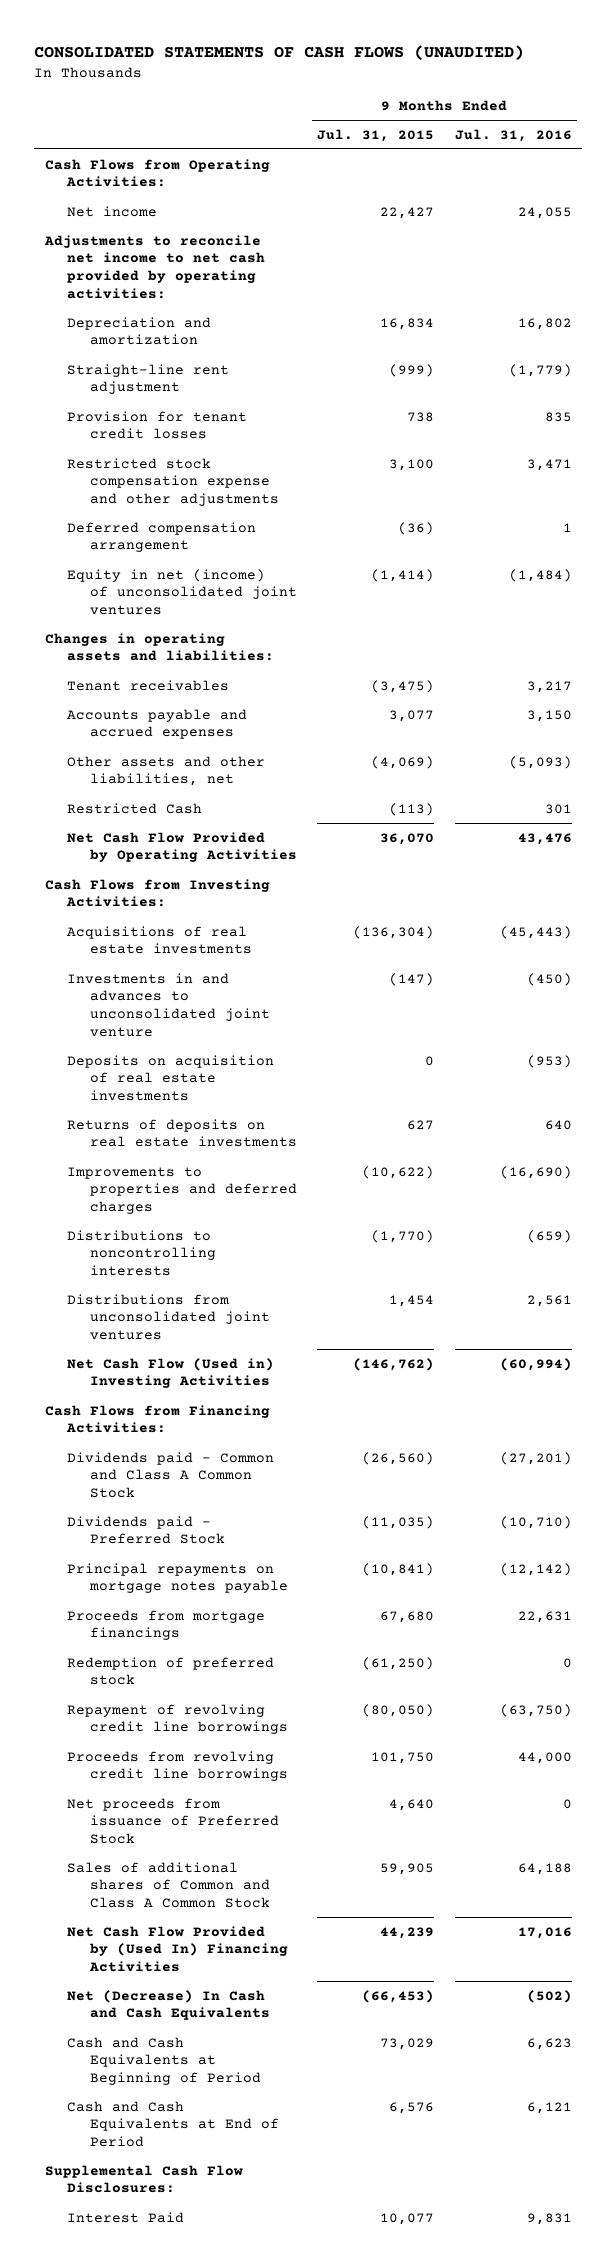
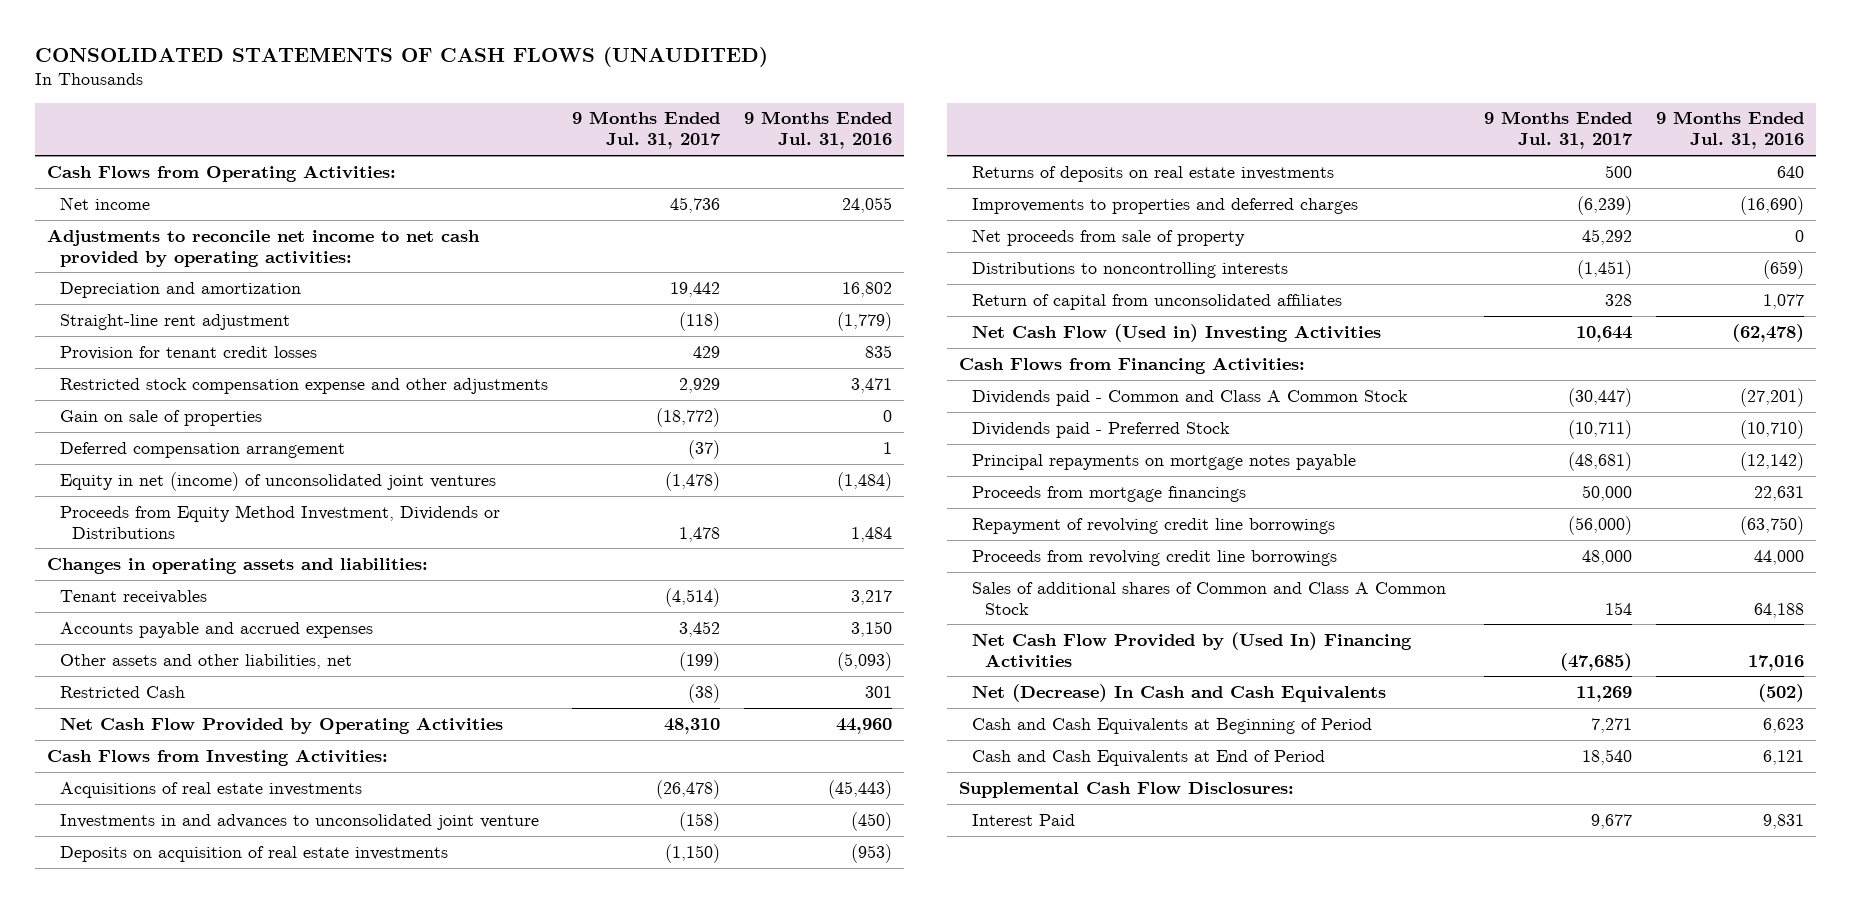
[317,128,435,142] Jul. 31, 2015 -> none
none -> [571,111,721,150] 9 Months Ended Jul. 31, 2017
none -> [59,409,262,426] Gain on sale of properties
none -> [59,504,500,539] Proceeds from Equity Method Investment, Dividends or Distributions
[517,832,572,845] 43,476 -> [835,717,892,734] 44,960
none -> [971,228,1245,246] Net proceeds from sale of property
[67,1293,270,1341] Distributions from unconsolidated joint ventures -> none
none -> [971,293,1342,310] Return of capital from unconsolidated affiliates
[499,1357,572,1371] (60,994) -> [1731,323,1804,342] (62,478)
[67,1656,275,1686] Redemption of preferred stock -> none
[67,1797,279,1845] Net proceeds from issuance of Preferred Stock -> none

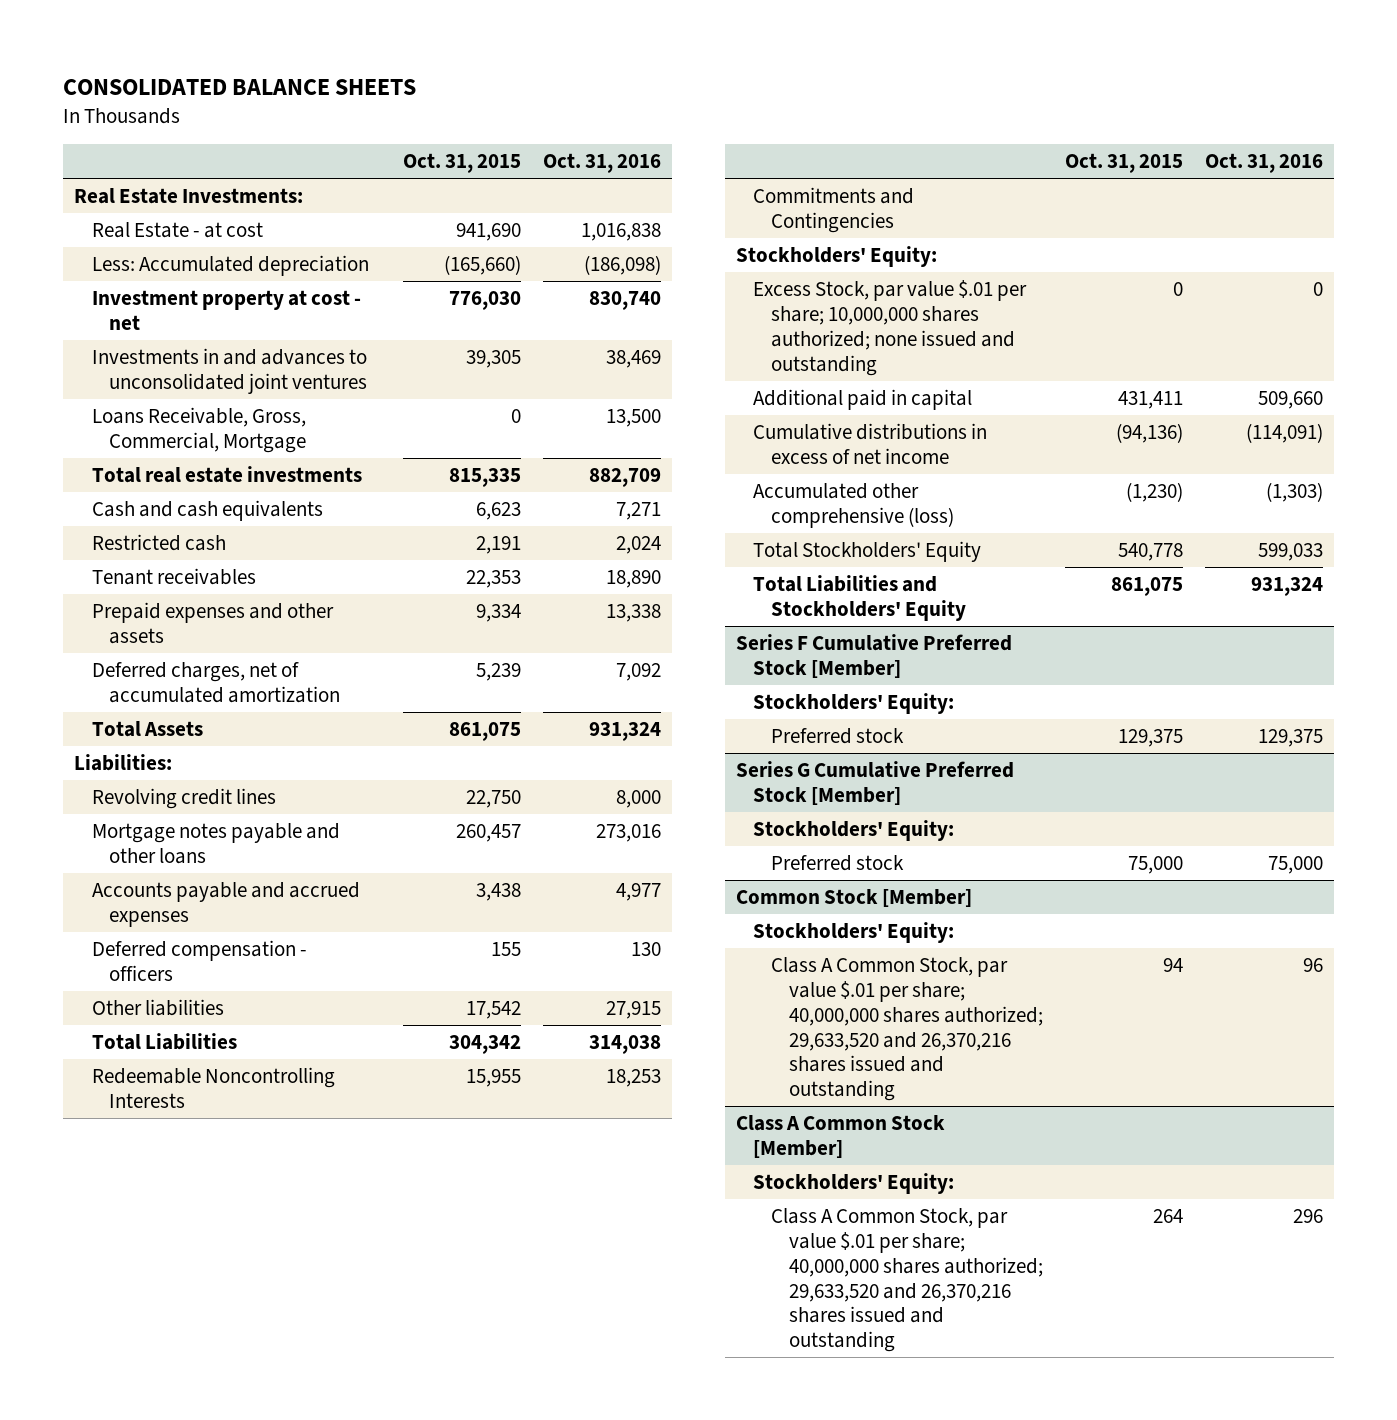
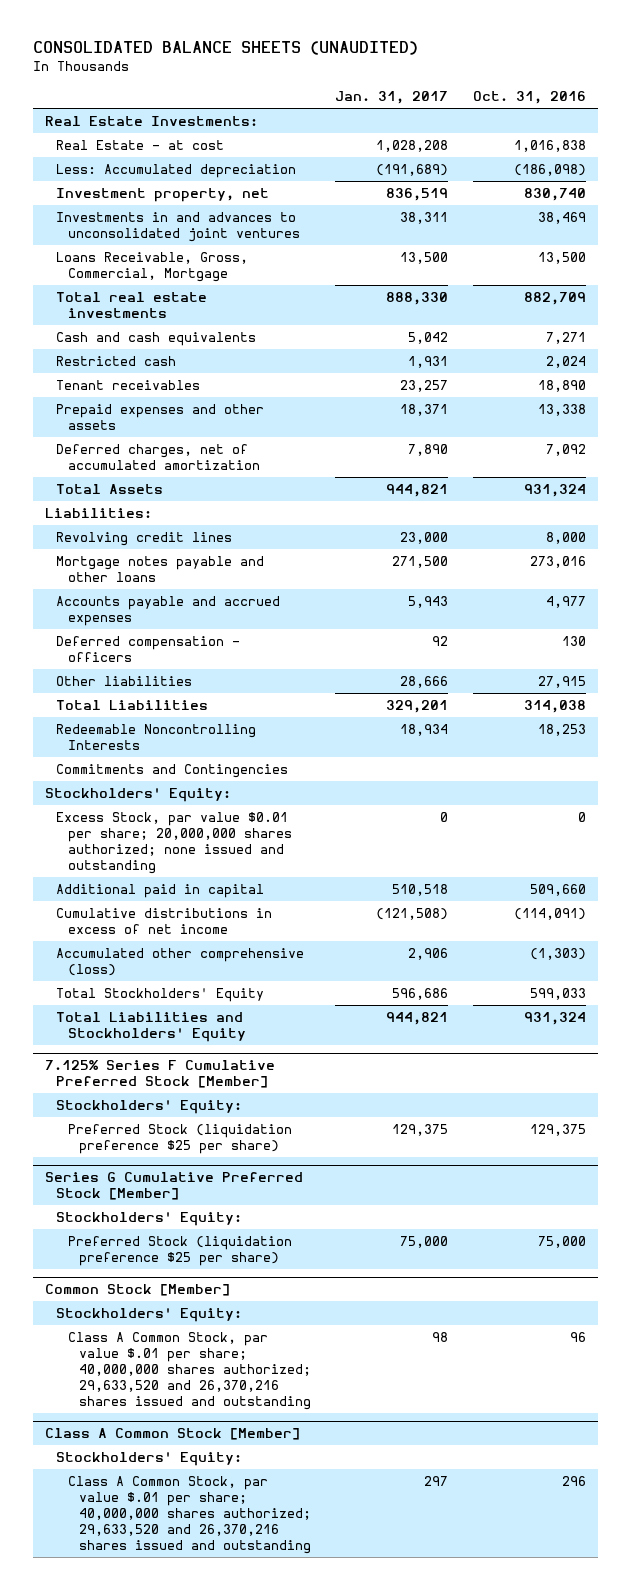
[62,79,416,96] CONSOLIDATED BALANCE SHEETS -> [32,41,418,56] CONSOLIDATED BALANCE SHEETS (UNAUDITED)
[403,152,522,173] Oct. 31, 2015 -> none
none -> [335,90,449,104] Jan. 31, 2017
[91,289,361,330] Investment property at cost - net -> [56,188,270,203] Investment property, net
[753,279,1028,376] Excess Stock, par value $.01 per share; 10,000,000 shares authorized; none issued and outstanding -> [56,812,292,875] Excess Stock, par value $0.01 per share; 20,000,000 shares authorized; none issued and outstanding
[735,633,1012,678] Series F Cumulative Preferred Stock [Member] -> [44,1060,275,1089] 7.125% Series F Cumulative Preferred Stock [Member]
[771,727,905,744] Preferred stock -> [67,1124,292,1155] Preferred Stock (liquidation preference $25 per share)
[771,854,905,871] Preferred stock -> [67,1236,292,1267] Preferred Stock (liquidation preference $25 per share)

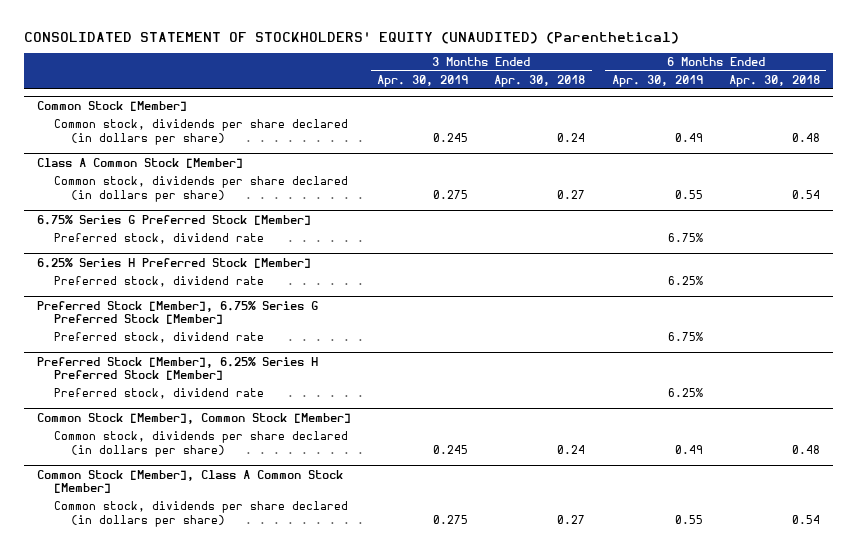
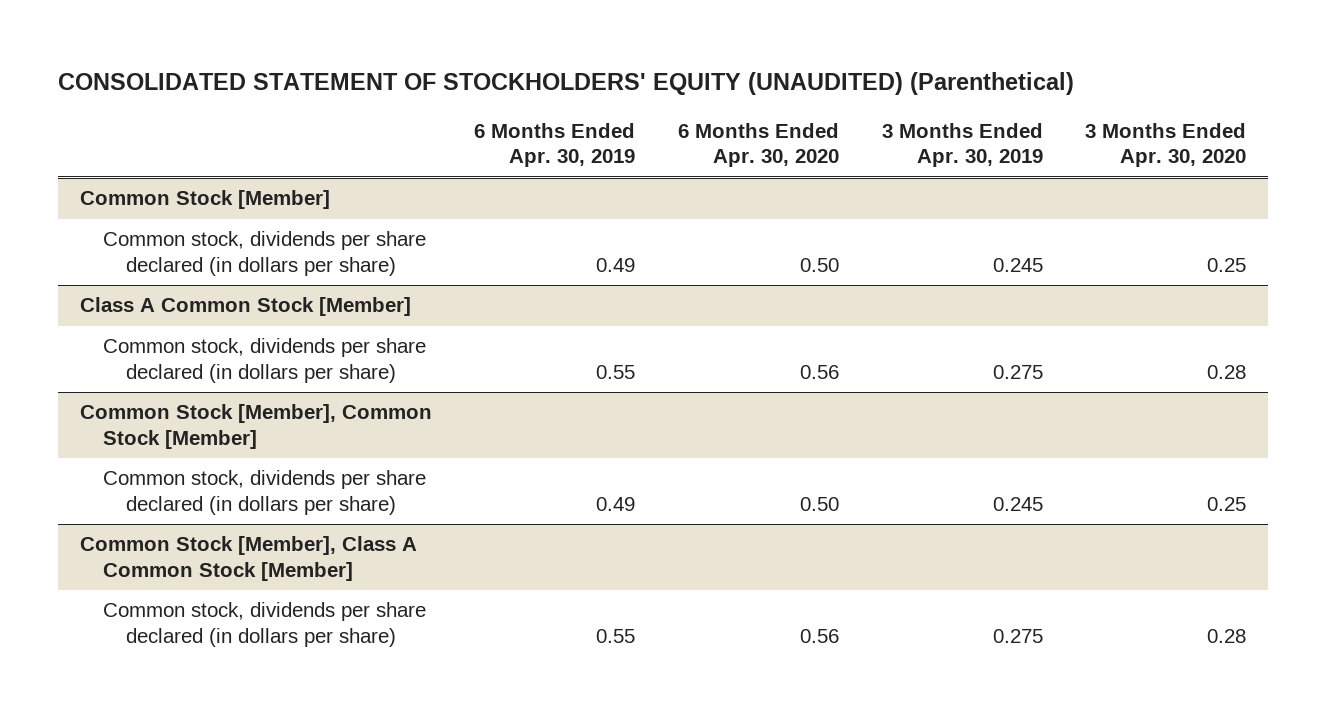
[494,75,586,88] Apr. 30, 2018 -> none
[728,75,820,88] Apr. 30, 2018 -> none
none -> [678,122,840,168] 6 Months Ended Apr. 30, 2020
none -> [1085,122,1247,168] 3 Months Ended Apr. 30, 2020
[37,215,312,226] 6.75% Series G Preferred Stock [Member] -> none
[54,233,265,245] Preferred stock, dividend rate -> none
[37,258,312,269] 6.25% Series H Preferred Stock [Member] -> none
[54,276,265,288] Preferred stock, dividend rate -> none
[37,301,319,325] Preferred Stock [Member], 6.75% Series G Preferred Stock [Member] -> none
[54,332,265,344] Preferred stock, dividend rate -> none
[37,357,319,381] Preferred Stock [Member], 6.25% Series H Preferred Stock [Member] -> none
[54,388,265,400] Preferred stock, dividend rate -> none

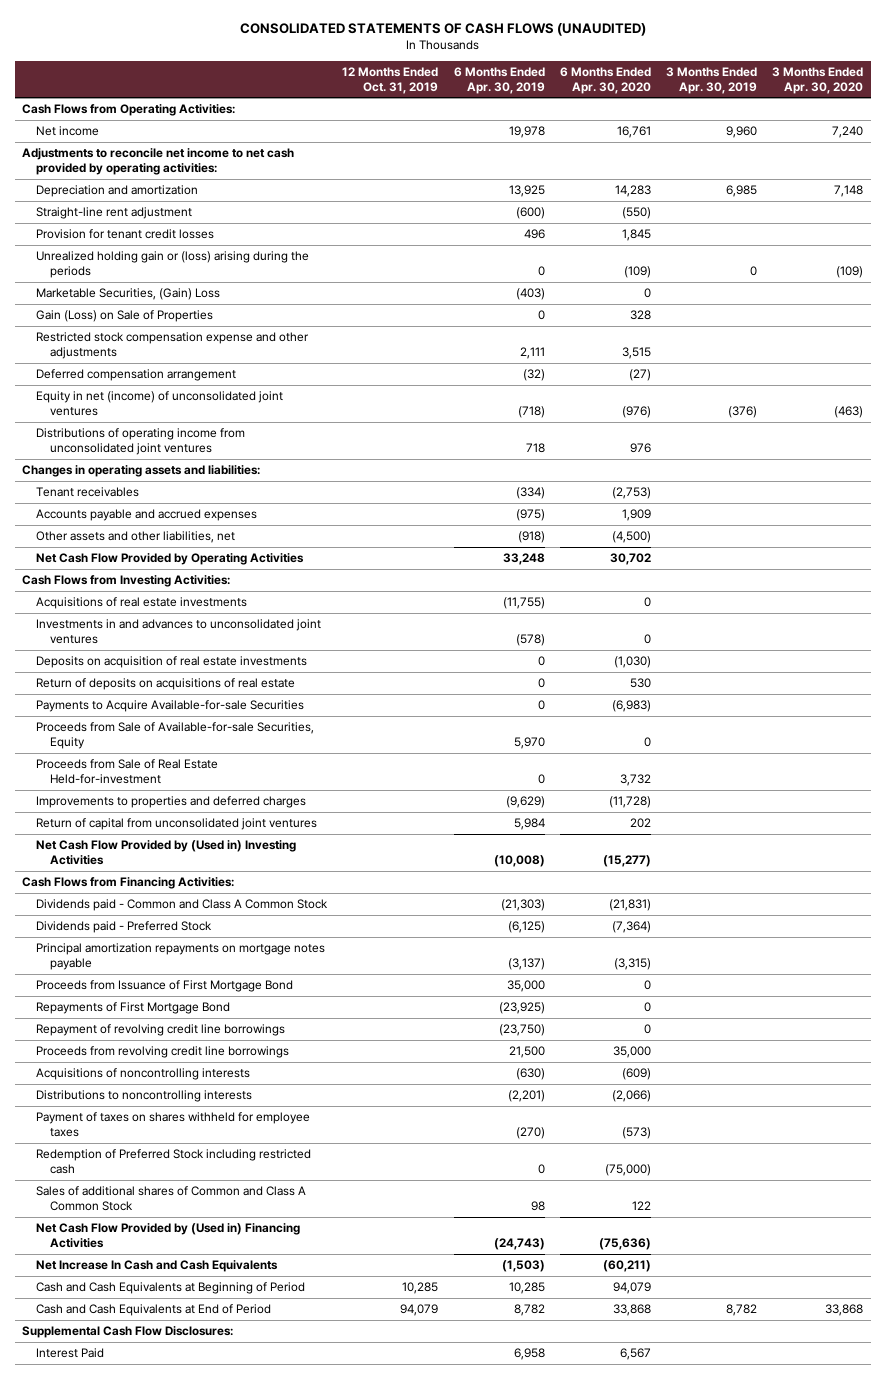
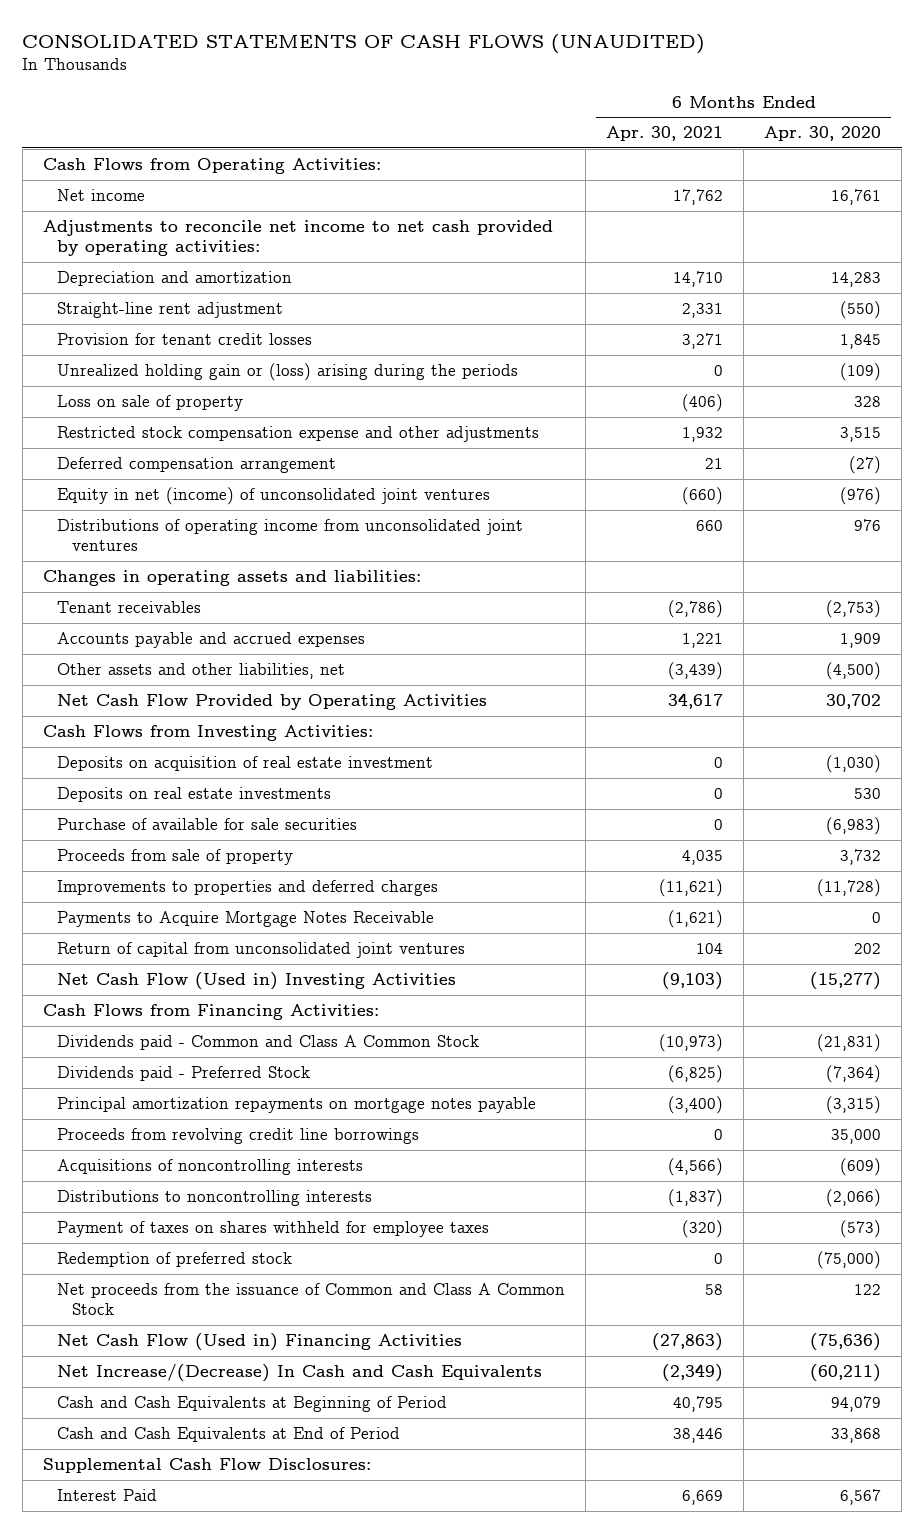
[342,66,439,94] 12 Months Ended Oct. 31, 2019 -> none
[453,66,545,94] 6 Months Ended Apr. 30, 2019 -> none
[666,66,758,94] 3 Months Ended Apr. 30, 2019 -> none
[772,66,864,94] 3 Months Ended Apr. 30, 2020 -> none
none -> [606,126,724,142] Apr. 30, 2021
[36,287,221,300] Marketable Securities, (Gain) Loss -> none
[36,309,214,322] Gain (Loss) on Sale of Properties -> [57,395,244,412] Loss on sale of property
[36,596,248,609] Acquisitions of real estate investments -> none
[36,618,322,645] Investments in and advances to unconsolidated joint ventures -> none
[36,721,315,750] Proceeds from Sale of Available-for-sale Securities, Equity -> none
[36,655,308,668] Deposits on acquisition of real estate investments -> [57,756,434,772] Deposits on acquisition of real estate investment
[36,677,296,690] Return of deposits on acquisitions of real estate -> [57,787,332,803] Deposits on real estate investments
[36,699,305,712] Payments to Acquire Available-for-sale Securities -> [57,818,358,831] Purchase of available for sale securities
[36,758,219,785] Proceeds from Sale of Real Estate Held-for-investment -> [57,849,294,866] Proceeds from sale of property
none -> [57,911,435,928] Payments to Acquire Mortgage Notes Receivable
[36,839,297,866] Net Cash Flow Provided by (Used in) Investing Activities -> [57,972,457,991] Net Cash Flow (Used in) Investing Activities
[36,979,294,992] Proceeds from Issuance of First Mortgage Bond -> none
[36,1001,231,1014] Repayments of First Mortgage Bond -> none
[36,1023,286,1036] Repayment of revolving credit line borrowings -> none
[36,1148,312,1175] Redemption of Preferred Stock including restricted cash -> [57,1252,293,1268] Redemption of preferred stock
[36,1185,307,1212] Sales of additional shares of Common and Class A Common Stock -> [57,1283,566,1316] Net proceeds from the issuance of Common and Class A Common Stock
[36,1222,301,1249] Net Cash Flow Provided by (Used in) Financing Activities -> [57,1333,463,1352] Net Cash Flow (Used in) Financing Activities
[36,1259,279,1272] Net Increase In Cash and Cash Equivalents -> [57,1364,543,1383] Net Increase/(Decrease) In Cash and Cash Equivalents

